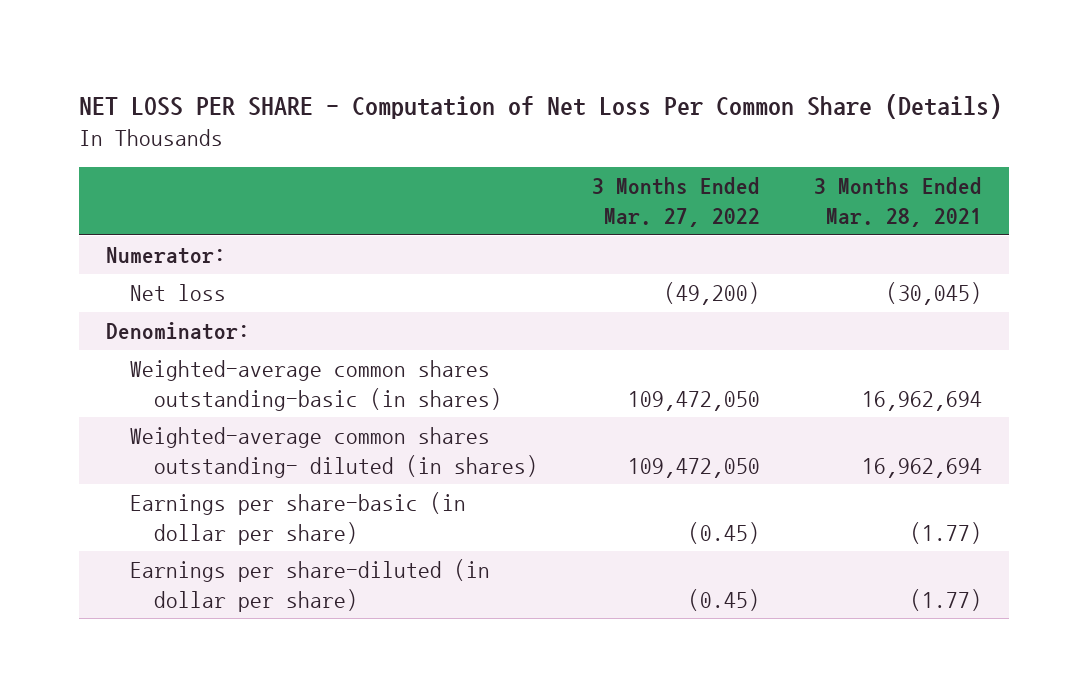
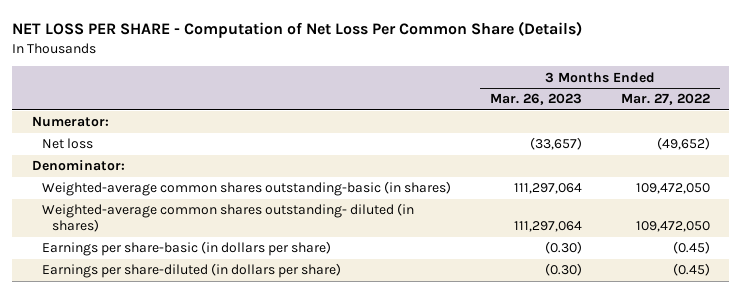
[813,177,982,227] 3 Months Ended Mar. 28, 2021 -> none
none -> [489,93,582,106] Mar. 26, 2023
[664,282,761,306] (49,200) -> [656,137,710,151] (49,652)
[129,492,466,545] Earnings per share-basic (in dollar per share) -> [42,241,332,257] Earnings per share-basic (in dollars per share)
[129,559,490,612] Earnings per share-diluted (in dollar per share) -> [42,263,342,279] Earnings per share-diluted (in dollars per share)

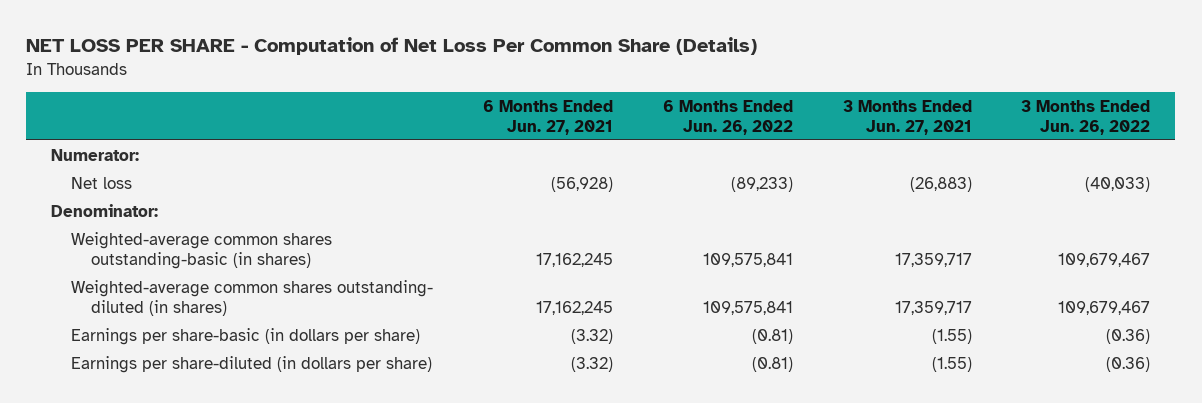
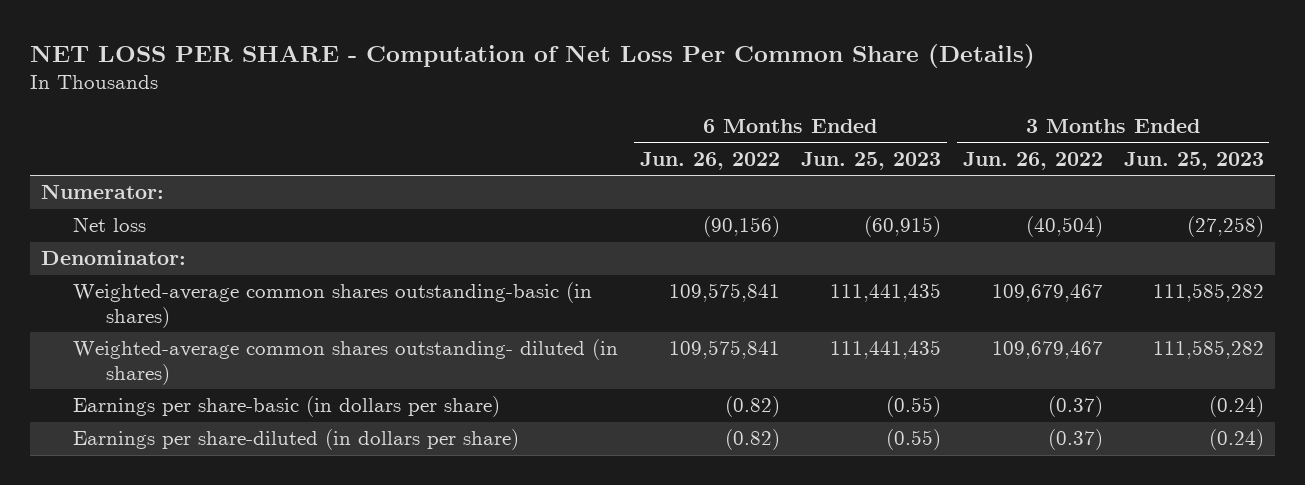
[482,99,613,135] 6 Months Ended Jun. 27, 2021 -> none
[842,99,972,135] 3 Months Ended Jun. 27, 2021 -> none
none -> [801,152,942,171] Jun. 25, 2023
none -> [1124,152,1265,171] Jun. 25, 2023
[730,176,793,192] (89,233) -> [702,216,780,238] (90,156)
[1085,176,1151,192] (40,033) -> [1025,216,1103,238] (40,504)
[751,328,793,344] (0.81) -> [724,396,780,418] (0.82)
[1106,328,1151,344] (0.36) -> [1047,396,1103,418] (0.37)
[751,356,793,372] (0.81) -> [724,429,780,451] (0.82)
[1106,356,1151,372] (0.36) -> [1047,429,1103,451] (0.37)

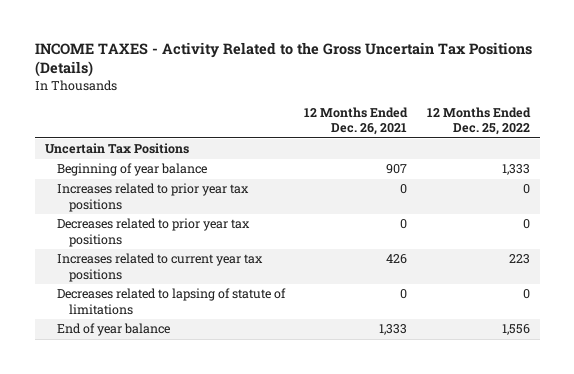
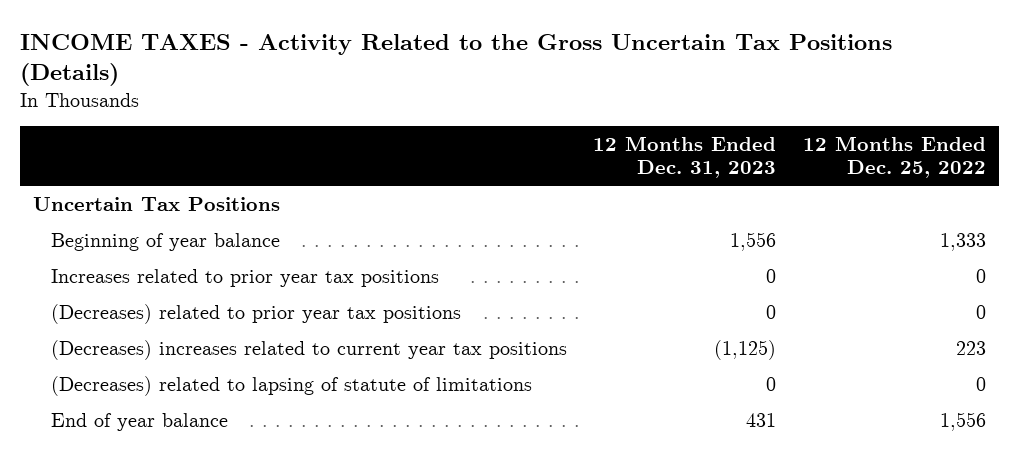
[304,107,409,136] 12 Months Ended Dec. 26, 2021 -> none
none -> [593,136,777,179] 12 Months Ended Dec. 31, 2023
[56,218,250,247] Decreases related to prior year tax positions -> [51,303,462,324] (Decreases) related to prior year tax positions
[56,253,263,282] Increases related to current year tax positions -> [51,339,568,360] (Decreases) increases related to current year tax positions
[56,288,286,315] Decreases related to lapsing of statute of limitations -> [51,375,533,396] (Decreases) related to lapsing of statute of limitations

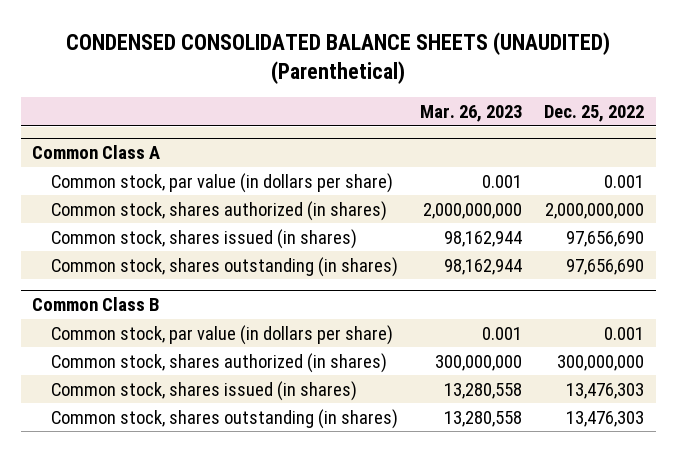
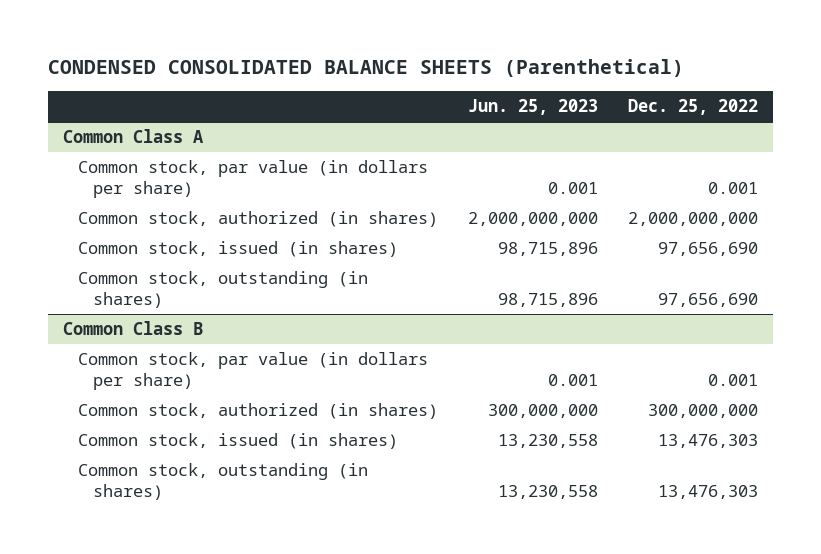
[66,31,611,84] CONDENSED CONSOLIDATED BALANCE SHEETS (UNAUDITED) (Parenthetical) -> [48,59,685,78] CONDENSED CONSOLIDATED BALANCE SHEETS (Parenthetical)
[419,105,522,123] Mar. 26, 2023 -> none
none -> [468,99,599,116] Jun. 25, 2023
[50,200,387,221] Common stock, shares authorized (in shares) -> [78,211,439,228] Common stock, authorized (in shares)
[50,228,357,249] Common stock, shares issued (in shares) -> [78,241,399,258] Common stock, issued (in shares)
[50,256,398,277] Common stock, shares outstanding (in shares) -> [78,271,369,309] Common stock, outstanding (in shares)
[50,352,387,373] Common stock, shares authorized (in shares) -> [78,403,439,420] Common stock, authorized (in shares)
[50,380,357,401] Common stock, shares issued (in shares) -> [78,433,399,450] Common stock, issued (in shares)
[50,408,398,429] Common stock, shares outstanding (in shares) -> [78,463,369,501] Common stock, outstanding (in shares)

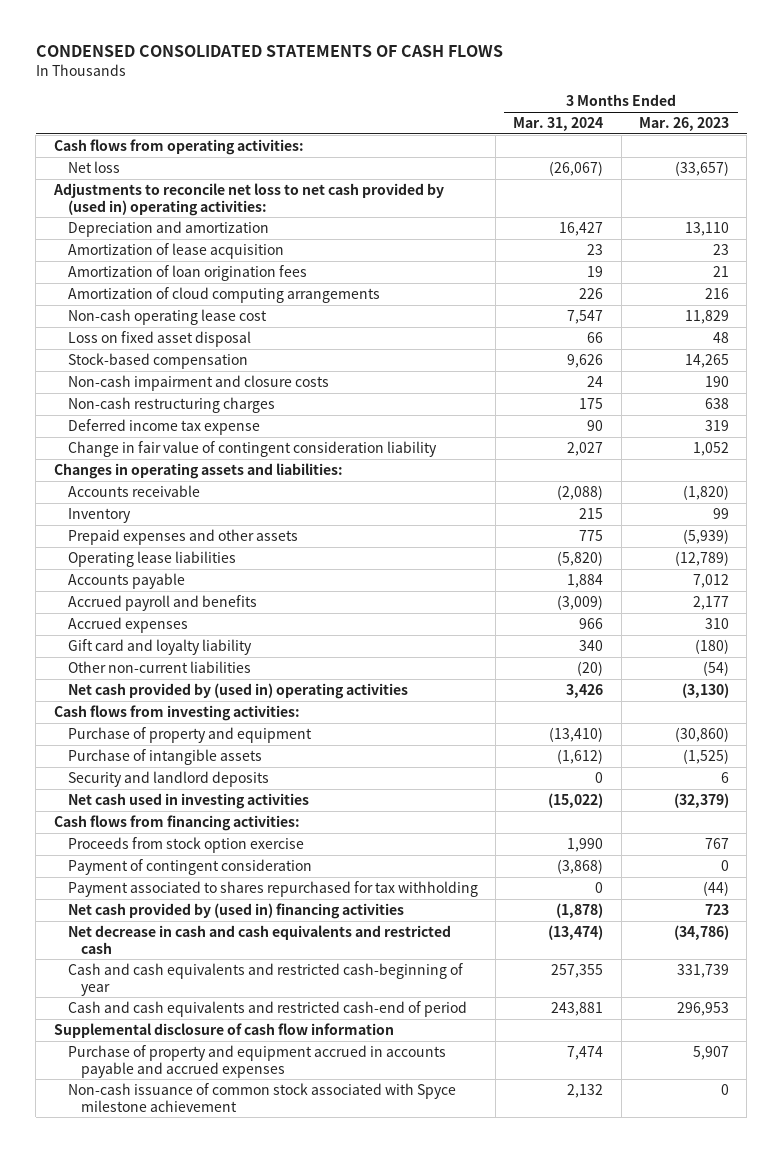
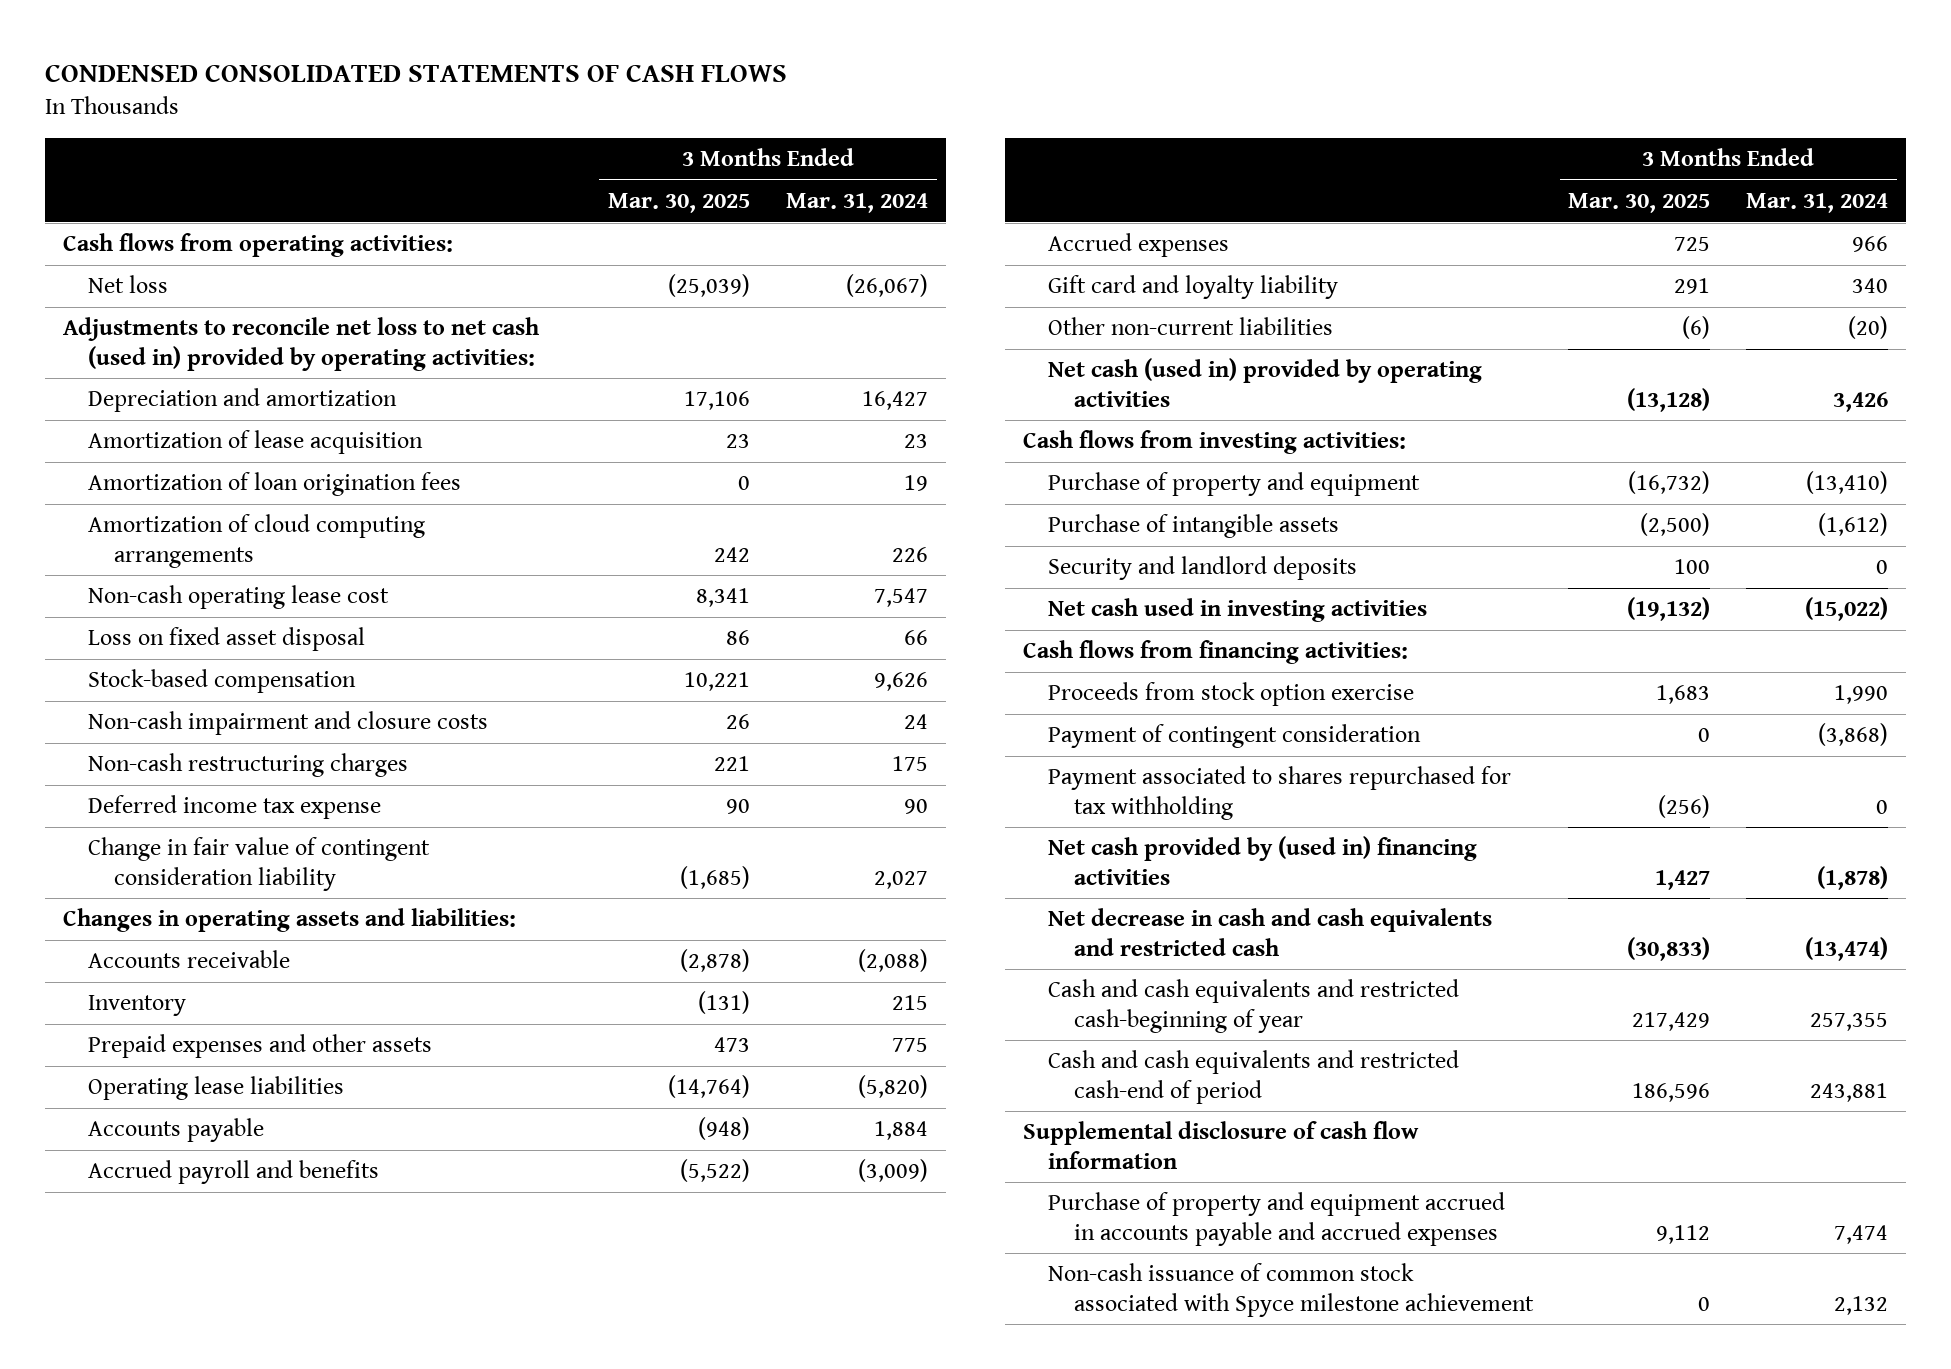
[638,117,729,132] Mar. 26, 2023 -> none
none -> [608,193,751,214] Mar. 30, 2025
[52,183,444,216] Adjustments to reconcile net loss to net cash provided by (used in) operating activities: -> [62,317,539,371] Adjustments to reconcile net loss to net cash (used in) provided by operating activities:
[67,683,408,700] Net cash provided by (used in) operating activities -> [1048,358,1483,407] Net cash (used in) provided by operating activities

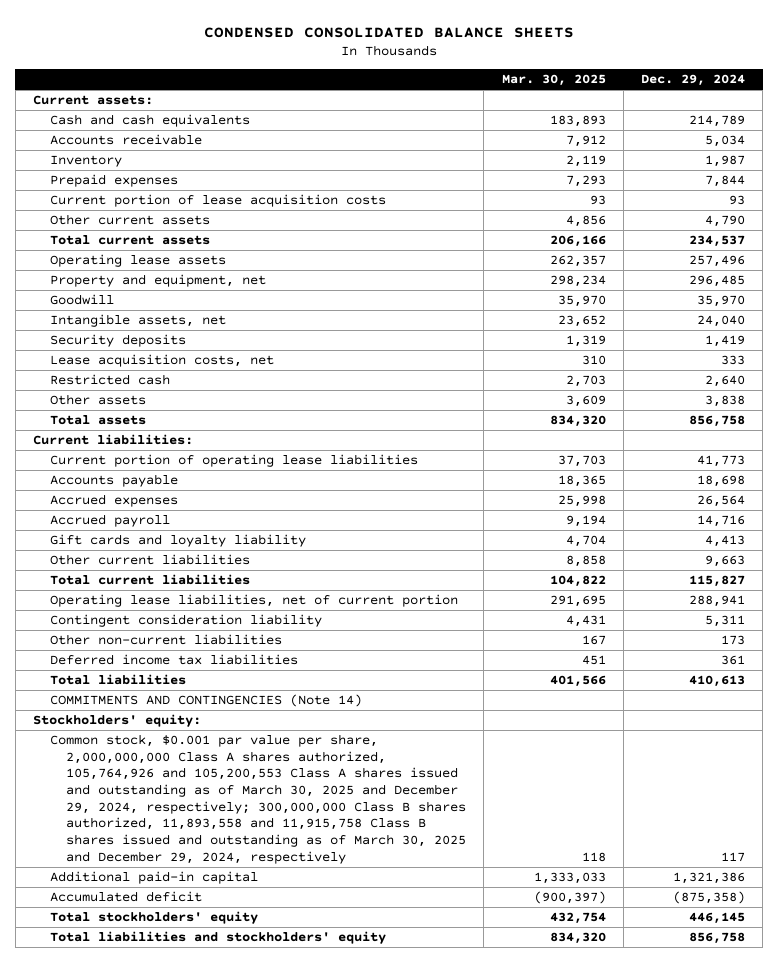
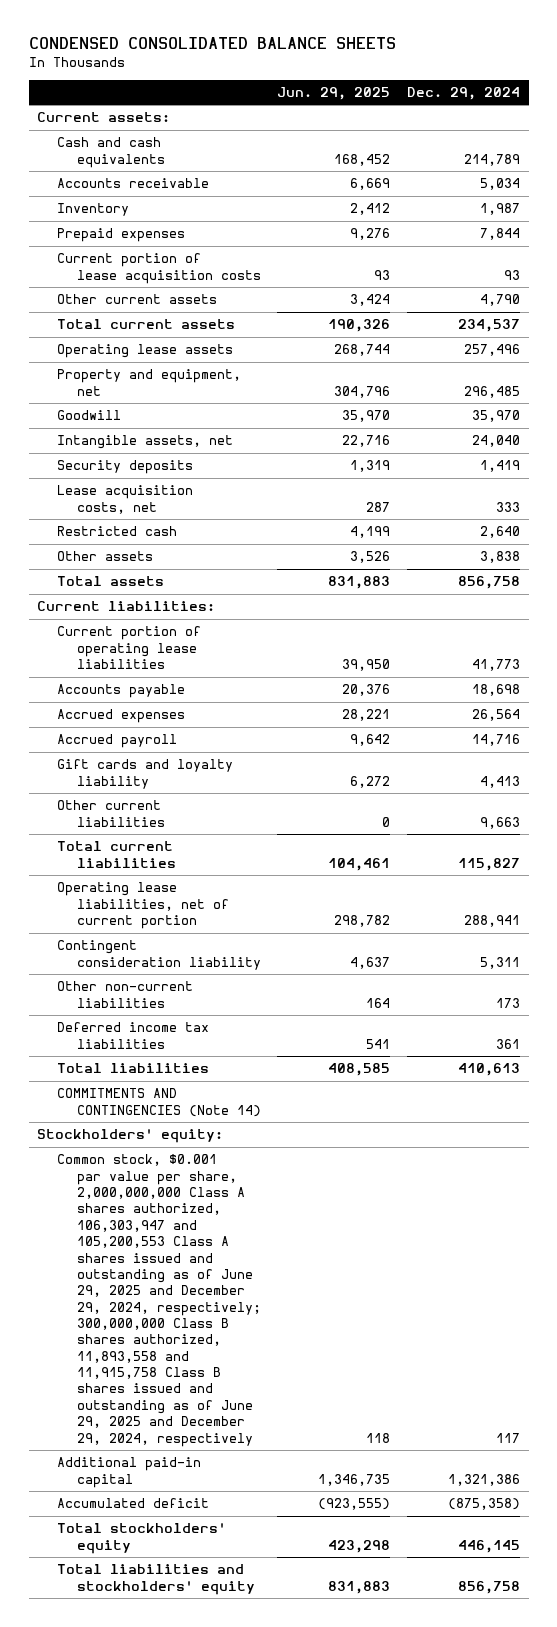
[501,74,606,87] Mar. 30, 2025 -> none
none -> [277,86,391,100] Jun. 29, 2025
[49,734,467,864] Common stock, $0.001 par value per share, 2,000,000,000 Class A shares authorized, 105,764,926 and 105,200,553 Class A shares issued and outstanding as of March 30, 2025 and December 29, 2024, respectively; 300,000,000 Class B shares authorized, 11,893,558 and 11,915,758 Class B shares issued and outstanding as of March 30, 2025 and December 29, 2024, respectively -> [56,1154,261,1447] Common stock, $0.001 par value per share, 2,000,000,000 Class A shares authorized, 106,303,947 and 105,200,553 Class A shares issued and outstanding as of June 29, 2025 and December 29, 2024, respectively; 300,000,000 Class B shares authorized, 11,893,558 and 11,915,758 Class B shares issued and outstanding as of June 29, 2025 and December 29, 2024, respectively

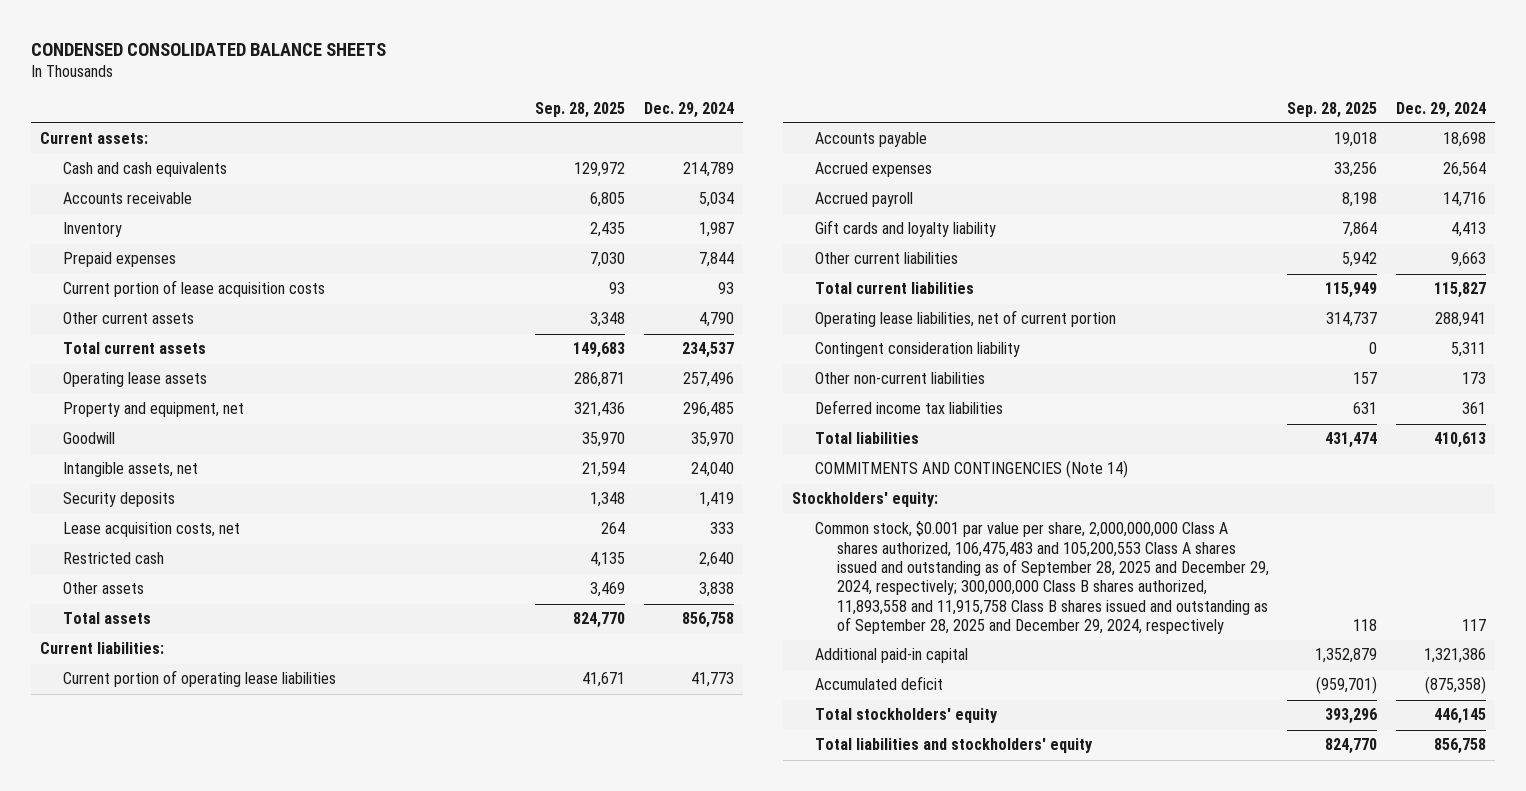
[277,86,391,100] Jun. 29, 2025 -> none
none -> [535,101,626,118] Sep. 28, 2025
[56,1154,261,1447] Common stock, $0.001 par value per share, 2,000,000,000 Class A shares authorized, 106,303,947 and 105,200,553 Class A shares issued and outstanding as of June 29, 2025 and December 29, 2024, respectively; 300,000,000 Class B shares authorized, 11,893,558 and 11,915,758 Class B shares issued and outstanding as of June 29, 2025 and December 29, 2024, respectively -> [814,521,1269,635] Common stock, $0.001 par value per share, 2,000,000,000 Class A shares authorized, 106,475,483 and 105,200,553 Class A shares issued and outstanding as of September 28, 2025 and December 29, 2024, respectively; 300,000,000 Class B shares authorized, 11,893,558 and 11,915,758 Class B shares issued and outstanding as of September 28, 2025 and December 29, 2024, respectively

